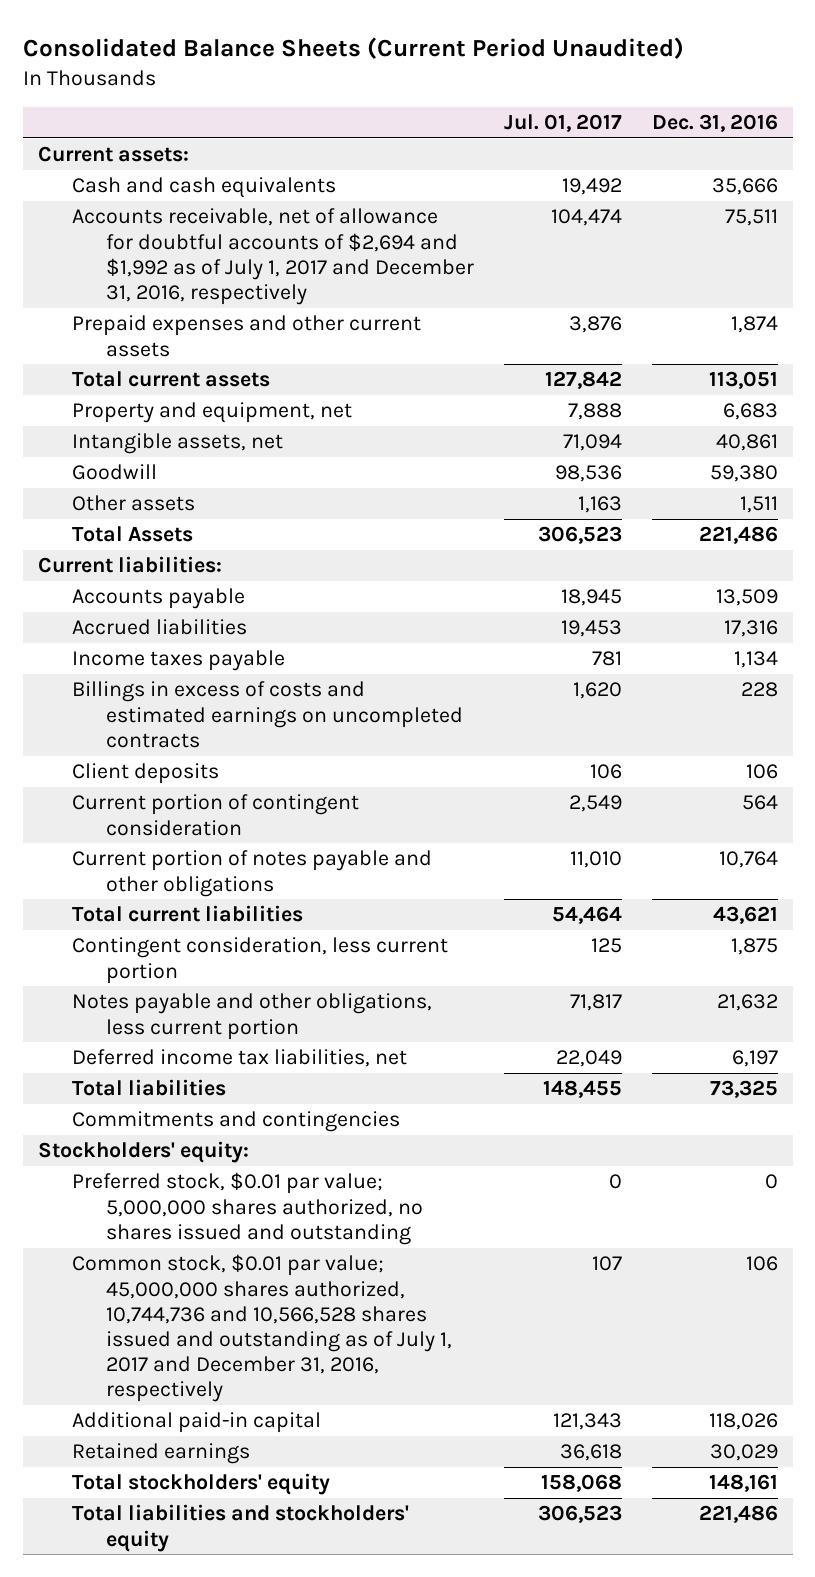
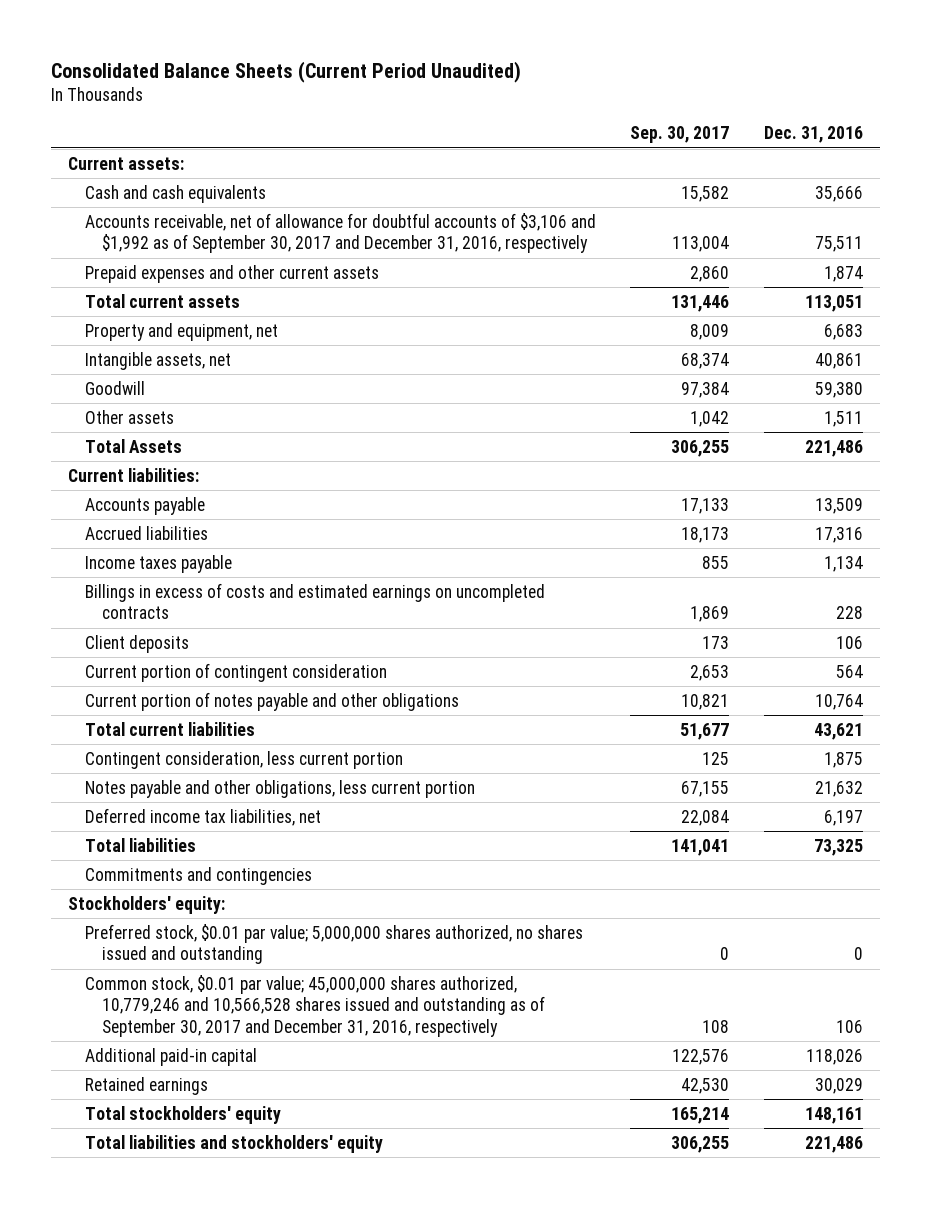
[503,114,622,133] Jul. 01, 2017 -> none
none -> [630,126,730,144] Sep. 30, 2017
[71,208,474,305] Accounts receivable, net of allowance for doubtful accounts of $2,694 and $1,992 as of July 1, 2017 and December 31, 2016, respectively -> [84,212,596,254] Accounts receivable, net of allowance for doubtful accounts of $3,106 and $1,992 as of September 30, 2017 and December 31, 2016, respectively
[71,1254,452,1403] Common stock, $0.01 par value; 45,000,000 shares authorized, 10,744,736 and 10,566,528 shares issued and outstanding as of July 1, 2017 and December 31, 2016, respectively -> [84,974,545,1037] Common stock, $0.01 par value; 45,000,000 shares authorized, 10,779,246 and 10,566,528 shares issued and outstanding as of September 30, 2017 and December 31, 2016, respectively

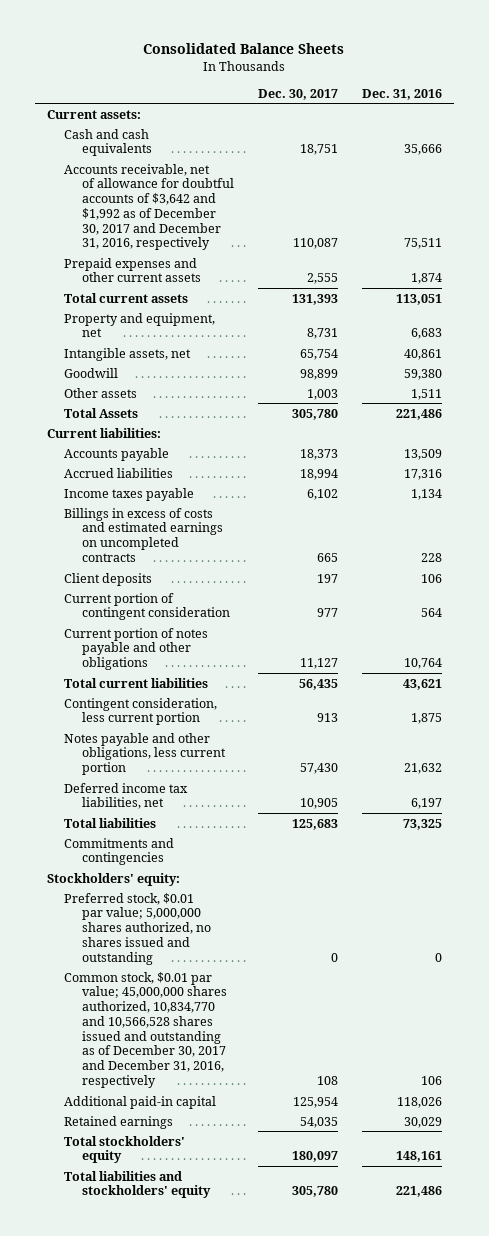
[51,60,522,83] Consolidated Balance Sheets (Current Period Unaudited) -> [143,43,345,55] Consolidated Balance Sheets
[630,126,730,144] Sep. 30, 2017 -> none
none -> [257,88,338,100] Dec. 30, 2017
[84,212,596,254] Accounts receivable, net of allowance for doubtful accounts of $3,106 and $1,992 as of September 30, 2017 and December 31, 2016, respectively -> [64,163,234,251] Accounts receivable, net of allowance for doubtful accounts of $3,642 and $1,992 as of December 30, 2017 and December 31, 2016, respectively
[84,974,545,1037] Common stock, $0.01 par value; 45,000,000 shares authorized, 10,779,246 and 10,566,528 shares issued and outstanding as of September 30, 2017 and December 31, 2016, respectively -> [64,971,227,1088] Common stock, $0.01 par value; 45,000,000 shares authorized, 10,834,770 and 10,566,528 shares issued and outstanding as of December 30, 2017 and December 31, 2016, respectively

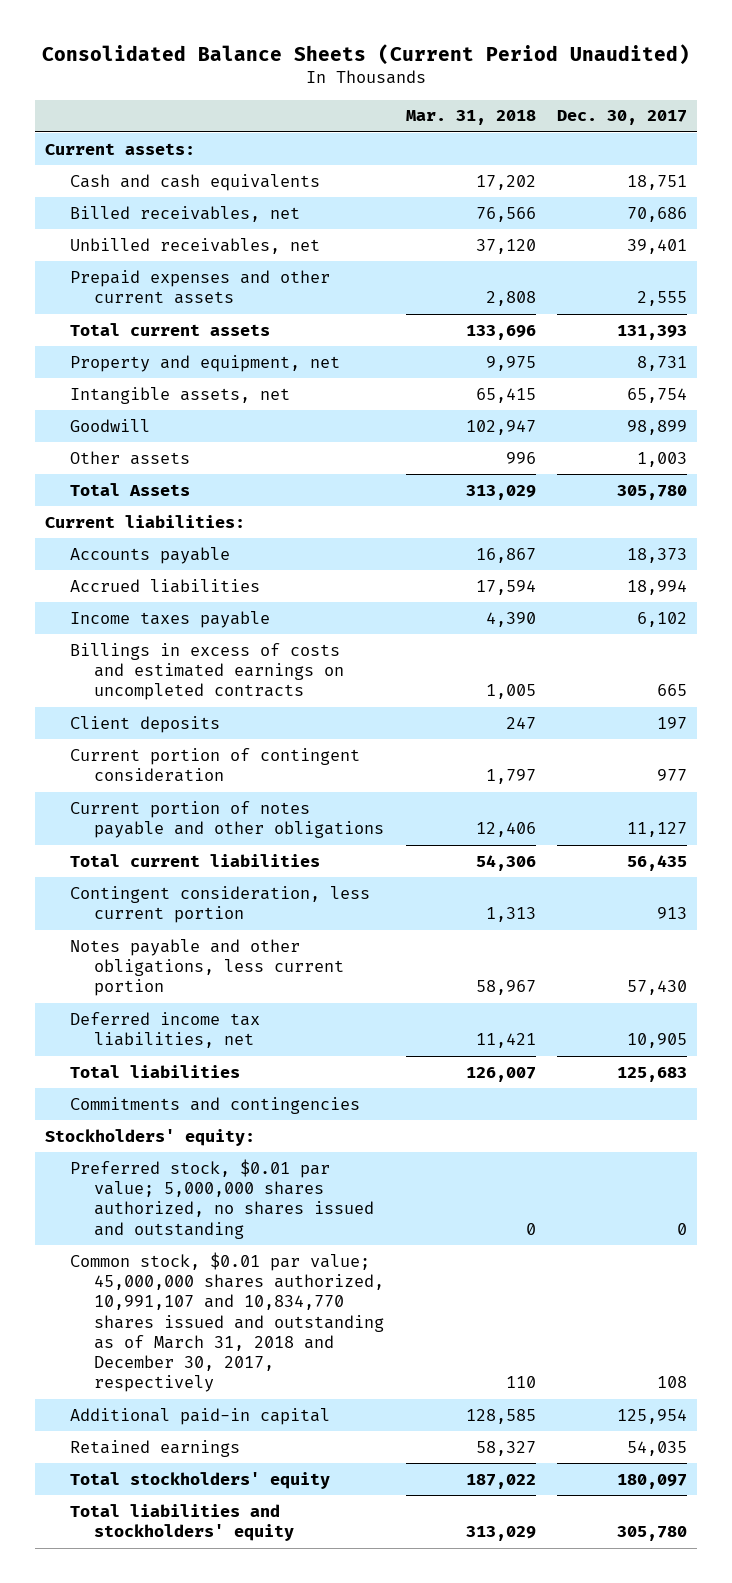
[143,43,345,55] Consolidated Balance Sheets -> [42,43,691,65] Consolidated Balance Sheets (Current Period Unaudited)
[361,88,442,100] Dec. 31, 2016 -> none
none -> [405,110,536,126] Mar. 31, 2018
[64,163,234,251] Accounts receivable, net of allowance for doubtful accounts of $3,642 and $1,992 as of December 30, 2017 and December 31, 2016, respectively -> none
none -> [69,205,300,222] Billed receivables, net
none -> [69,237,320,254] Unbilled receivables, net
[64,971,227,1088] Common stock, $0.01 par value; 45,000,000 shares authorized, 10,834,770 and 10,566,528 shares issued and outstanding as of December 30, 2017 and December 31, 2016, respectively -> [69,1251,385,1393] Common stock, $0.01 par value; 45,000,000 shares authorized, 10,991,107 and 10,834,770 shares issued and outstanding as of March 31, 2018 and December 30, 2017, respectively

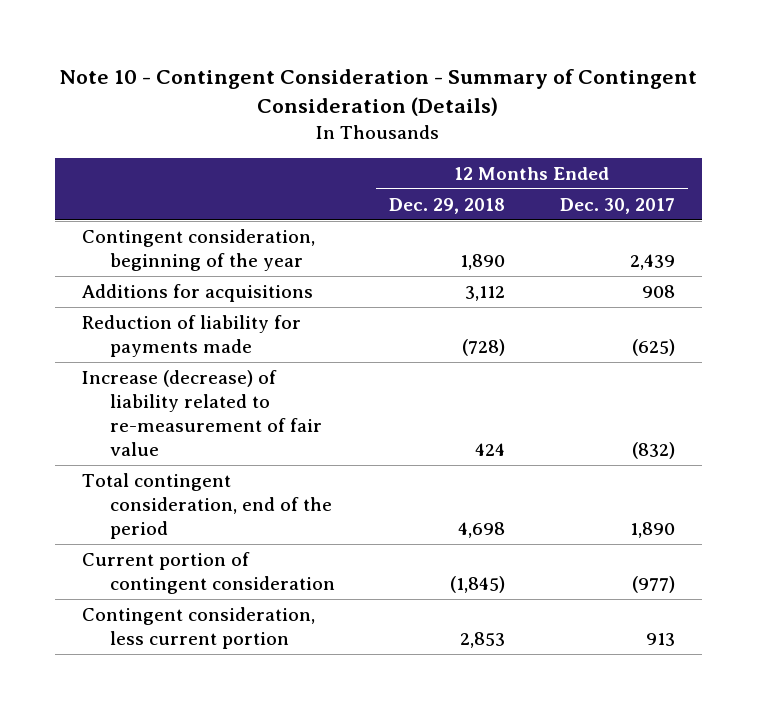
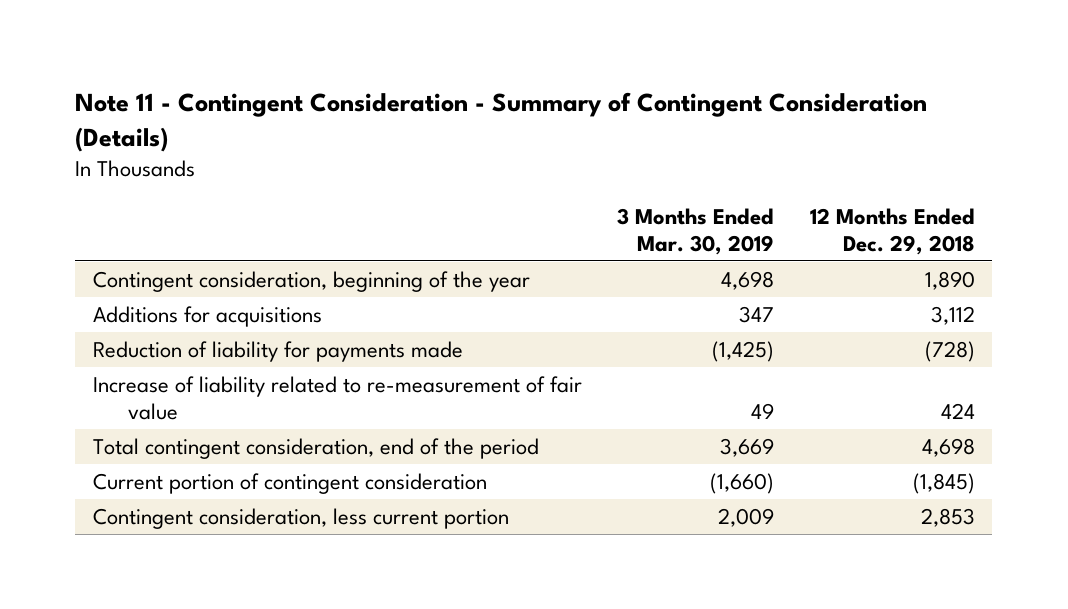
[59,69,698,117] Note 10 - Contingent Consideration - Summary of Contingent Consideration (Details) -> [75,91,928,152] Note 11 - Contingent Consideration - Summary of Contingent Consideration (Details)
[559,197,675,214] Dec. 30, 2017 -> none
none -> [617,207,775,255] 3 Months Ended Mar. 30, 2019
[82,370,322,457] Increase (decrease) of liability related to re-measurement of fair value -> [93,376,583,420] Increase of liability related to re-measurement of fair value

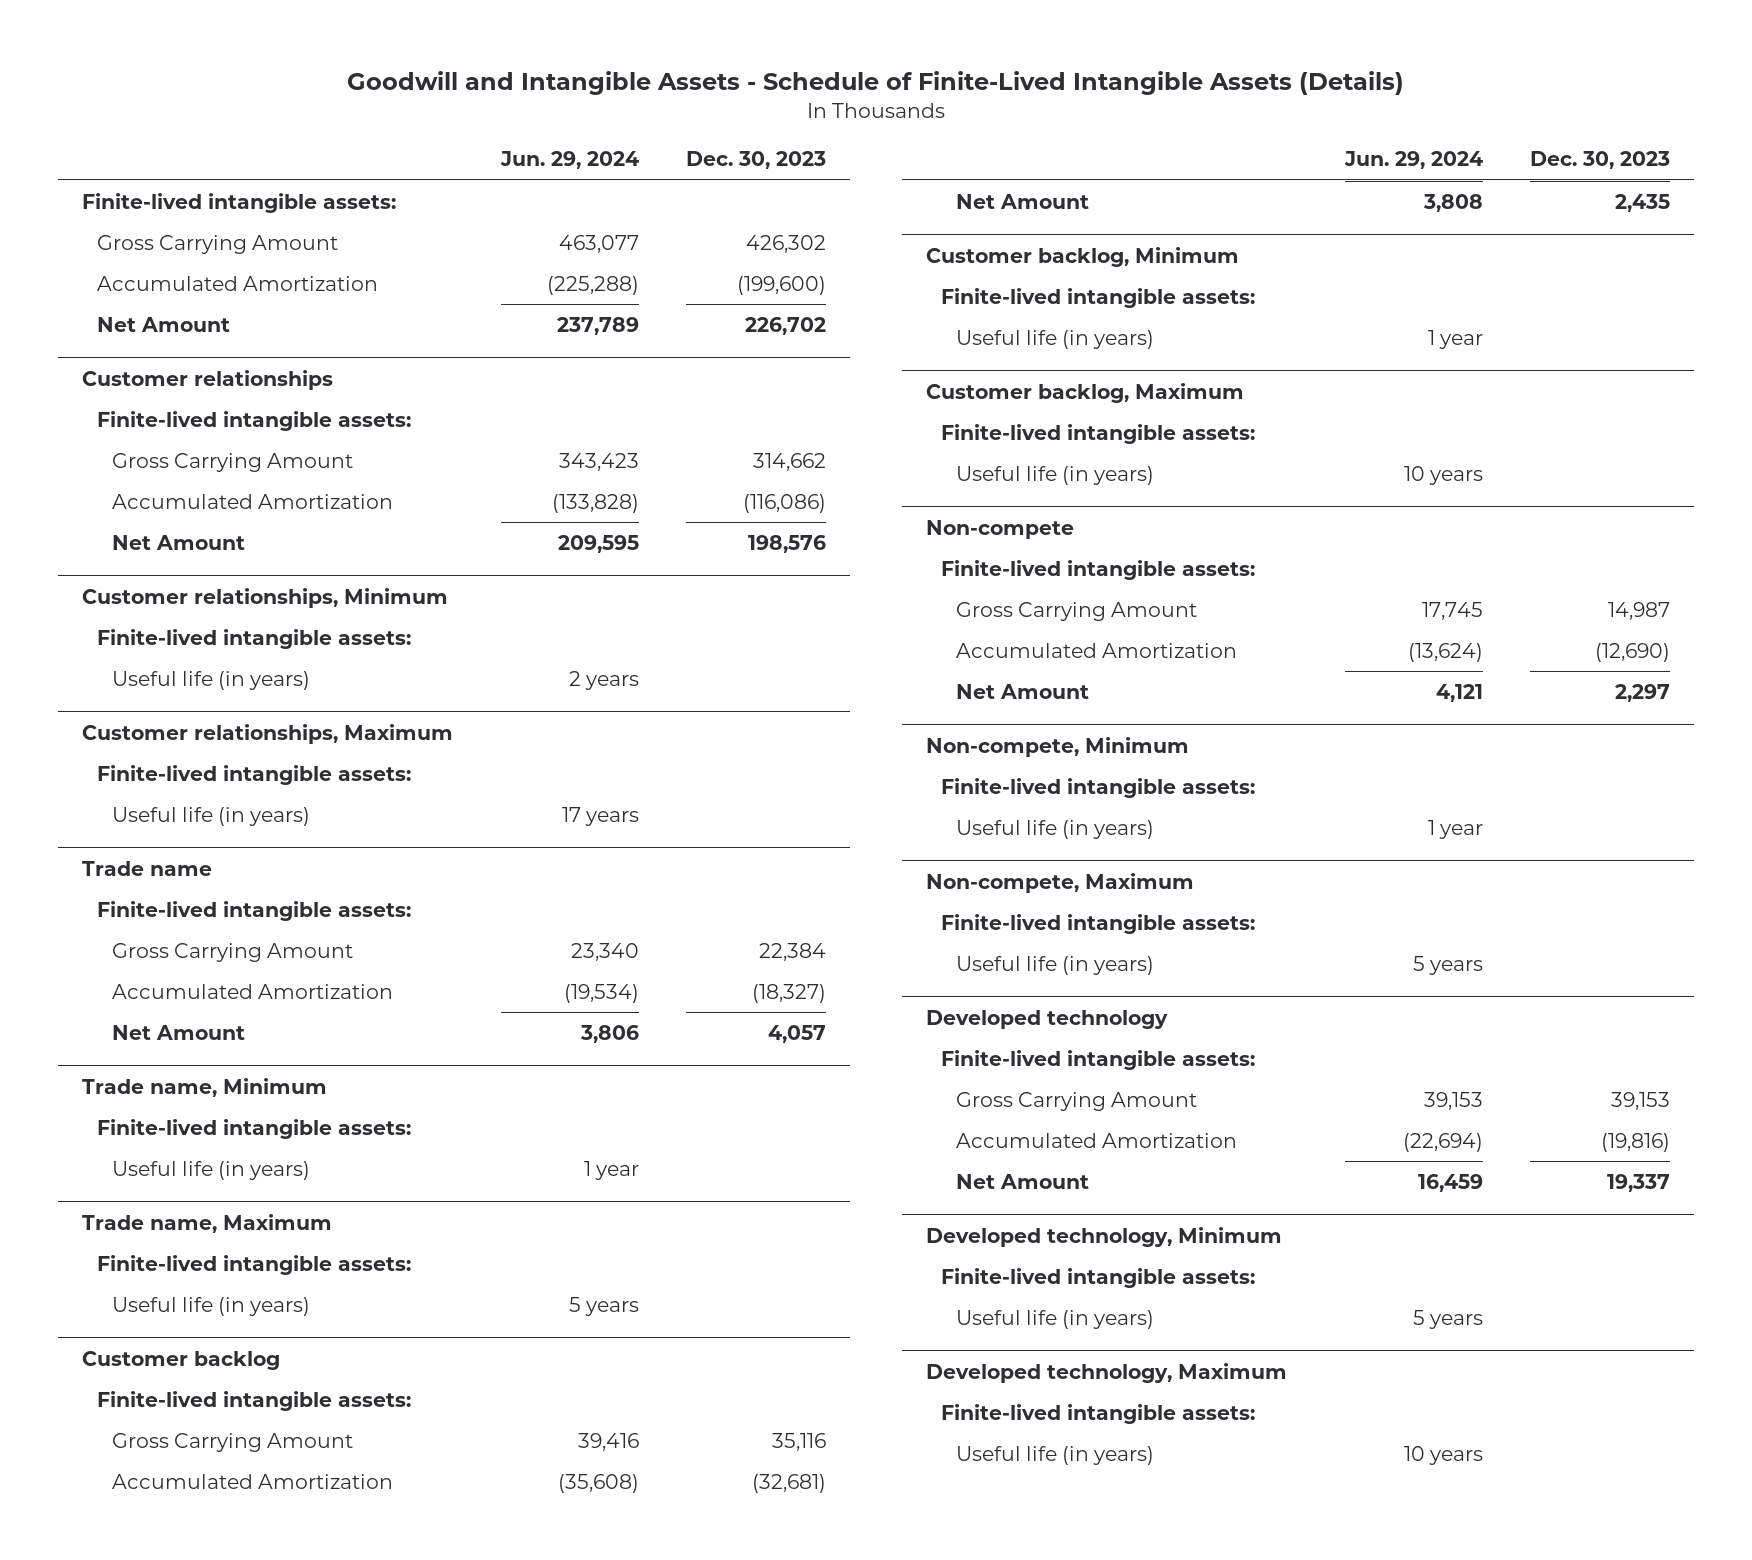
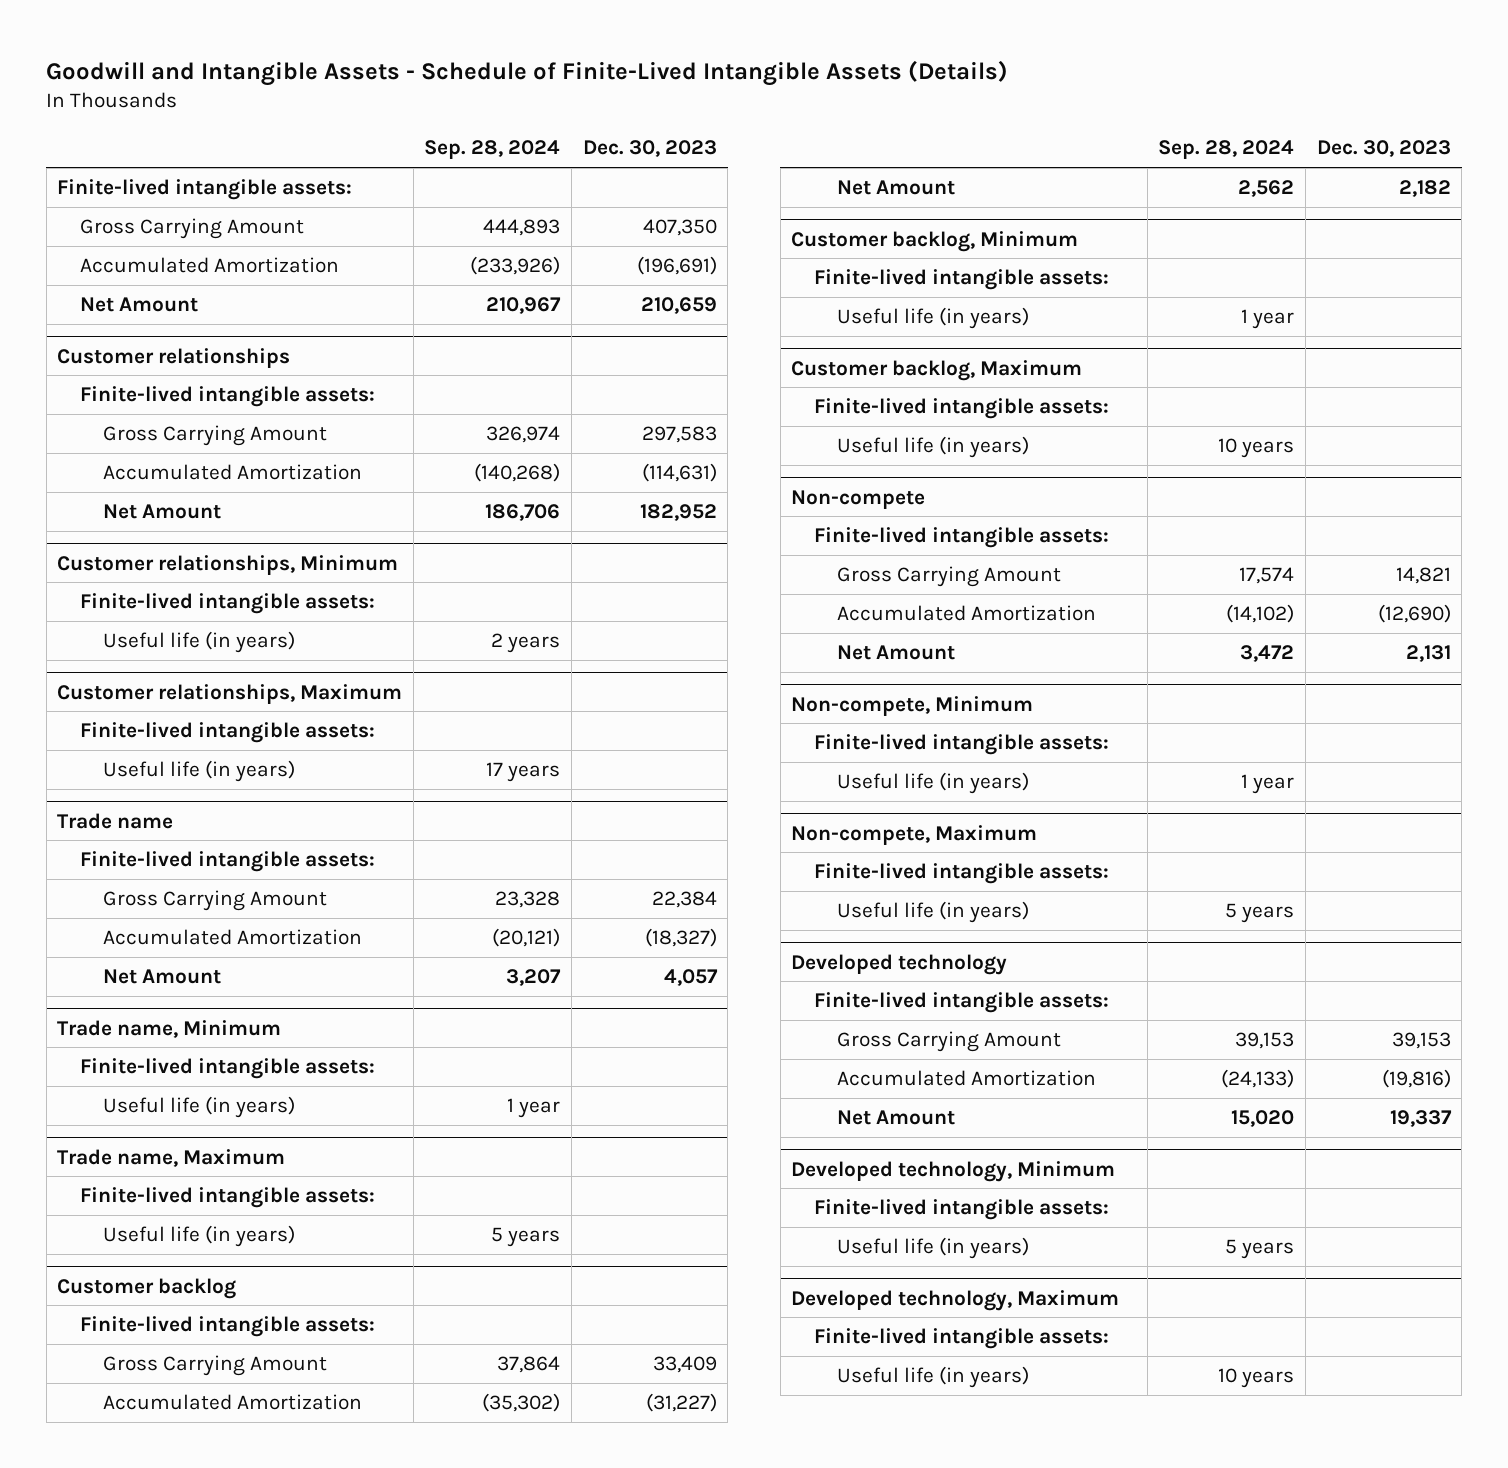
[499,151,639,170] Jun. 29, 2024 -> none
none -> [424,140,561,160] Sep. 28, 2024
[746,234,827,253] 426,302 -> [642,218,717,236] 407,350
[737,275,827,295] (199,600) -> [636,255,717,275] (196,691)
[745,316,827,335] 226,702 -> [640,296,717,314] 210,659
[753,452,827,471] 314,662 -> [641,425,717,443] 297,583
[743,493,827,513] (116,086) -> [641,462,717,482] (114,631)
[748,534,827,553] 198,576 -> [639,503,717,521] 182,952
[772,1432,827,1451] 35,116 -> [652,1355,717,1373] 33,409
[752,1473,827,1493] (32,681) -> [645,1392,717,1412] (31,227)
[1615,193,1671,212] 2,435 -> [1398,179,1451,197] 2,182
[1608,601,1671,620] 14,987 -> [1395,566,1451,584] 14,821
[1615,683,1671,702] 2,297 -> [1405,644,1451,662] 2,131

